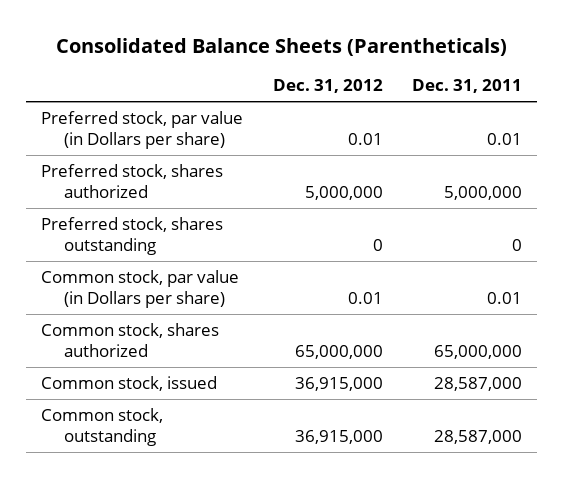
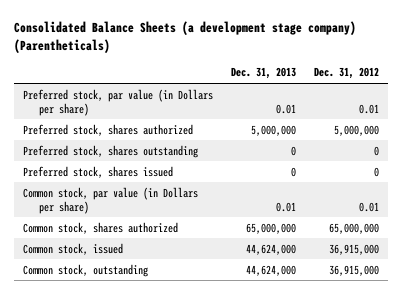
[55,37,507,56] Consolidated Balance Sheets (Parentheticals) -> [14,21,357,54] Consolidated Balance Sheets (a development stage company) (Parentheticals)
[412,79,523,94] Dec. 31, 2011 -> none
none -> [231,67,297,80] Dec. 31, 2013
none -> [23,165,174,178] Preferred stock, shares issued

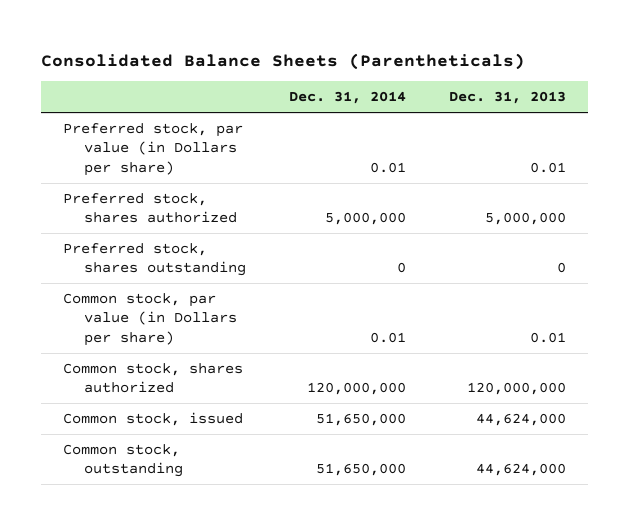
[14,21,357,54] Consolidated Balance Sheets (a development stage company) (Parentheticals) -> [41,52,526,70] Consolidated Balance Sheets (Parentheticals)
[313,67,379,80] Dec. 31, 2012 -> none
none -> [289,91,407,105] Dec. 31, 2014
[23,165,174,178] Preferred stock, shares issued -> none
[246,222,297,234] 65,000,000 -> [467,382,567,396] 120,000,000

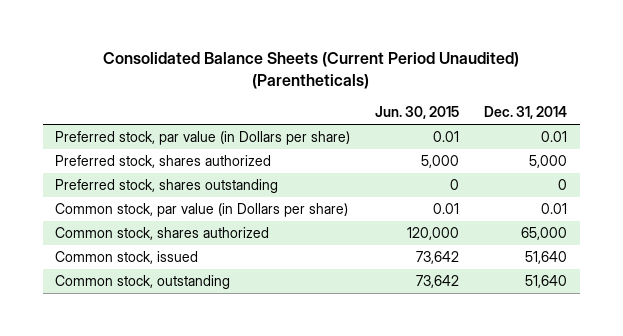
[41,52,526,70] Consolidated Balance Sheets (Parentheticals) -> [103,52,520,90] Consolidated Balance Sheets (Current Period Unaudited) (Parentheticals)
[449,91,567,105] Dec. 31, 2013 -> none
none -> [375,106,460,120] Jun. 30, 2015
[325,212,407,226] 5,000,000 -> [529,155,568,169] 5,000
[307,382,407,396] 120,000,000 -> [521,227,568,241] 65,000
[316,413,407,427] 51,650,000 -> [525,251,568,265] 51,640
[316,463,407,477] 51,650,000 -> [525,275,568,289] 51,640

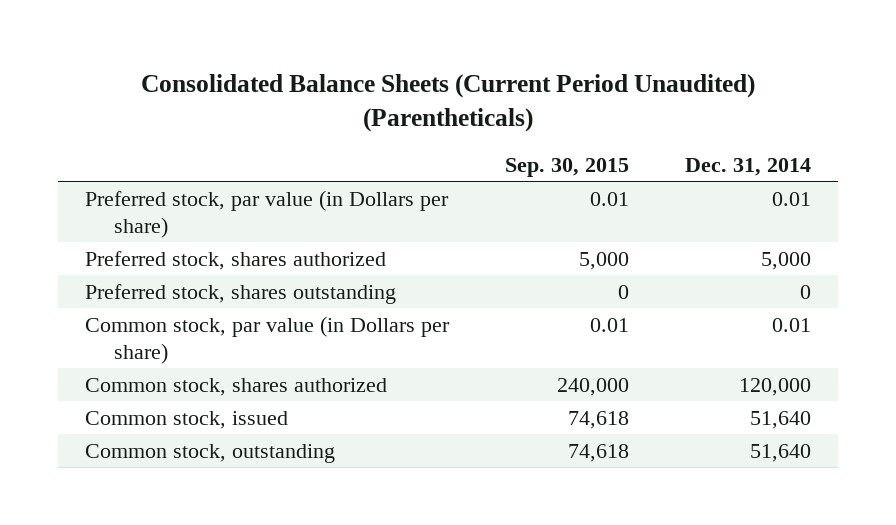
[375,106,460,120] Jun. 30, 2015 -> none
none -> [505,157,630,177] Sep. 30, 2015
[521,227,568,241] 65,000 -> [738,377,811,396] 120,000

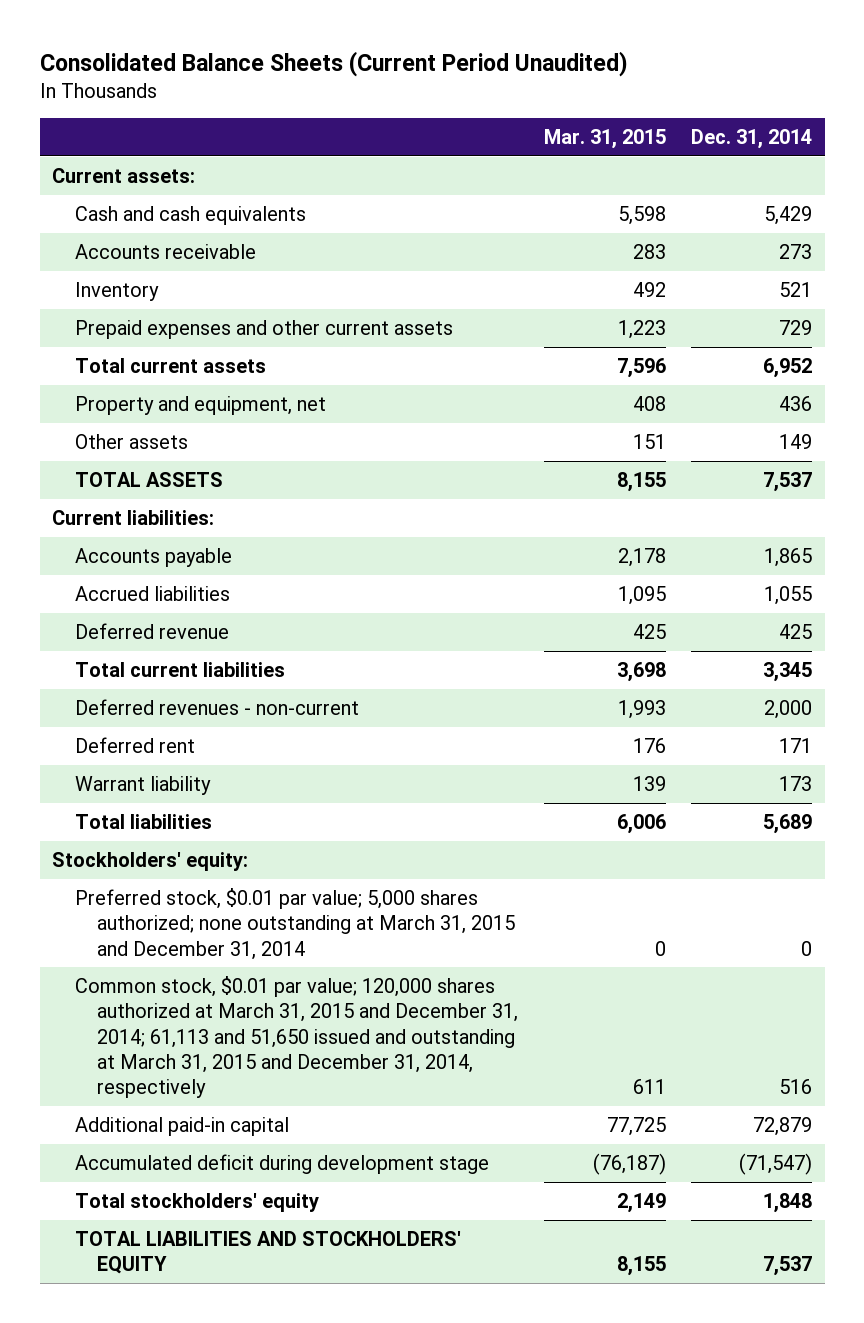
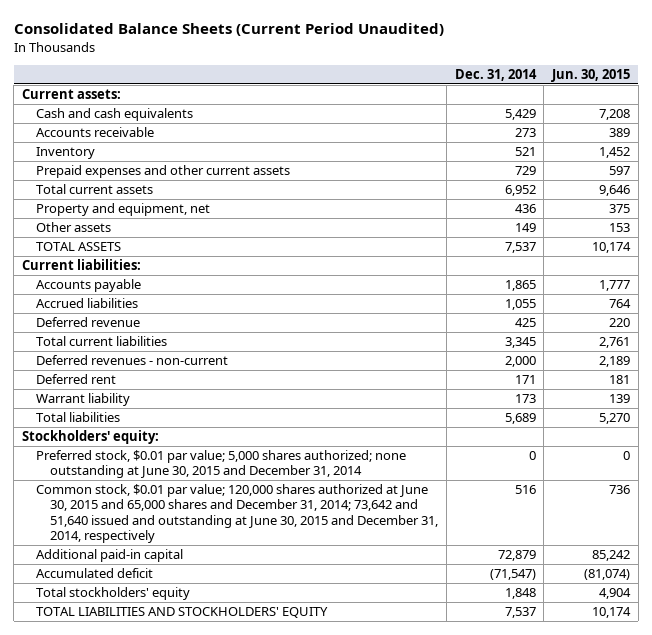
[543,129,666,150] Mar. 31, 2015 -> none
none -> [550,69,630,83] Jun. 30, 2015
[74,888,516,960] Preferred stock, $0.01 par value; 5,000 shares authorized; none outstanding at March 31, 2015 and December 31, 2014 -> [36,450,407,479] Preferred stock, $0.01 par value; 5,000 shares authorized; none outstanding at June 30, 2015 and December 31, 2014
[74,976,519,1099] Common stock, $0.01 par value; 120,000 shares authorized at March 31, 2015 and December 31, 2014; 61,113 and 51,650 issued and outstanding at March 31, 2015 and December 31, 2014, respectively -> [36,484,439,543] Common stock, $0.01 par value; 120,000 shares authorized at June 30, 2015 and 65,000 shares and December 31, 2014; 73,642 and 51,640 issued and outstanding at June 30, 2015 and December 31, 2014, respectively
[74,1154,489,1175] Accumulated deficit during development stage -> [36,568,154,579] Accumulated deficit

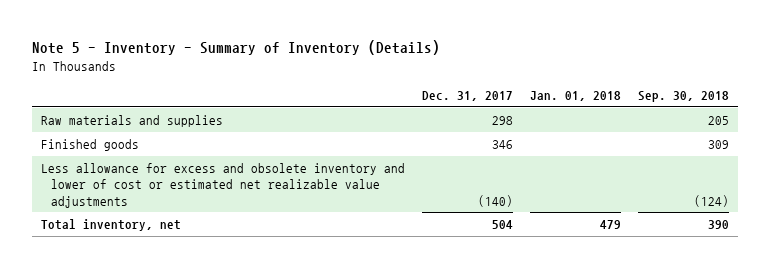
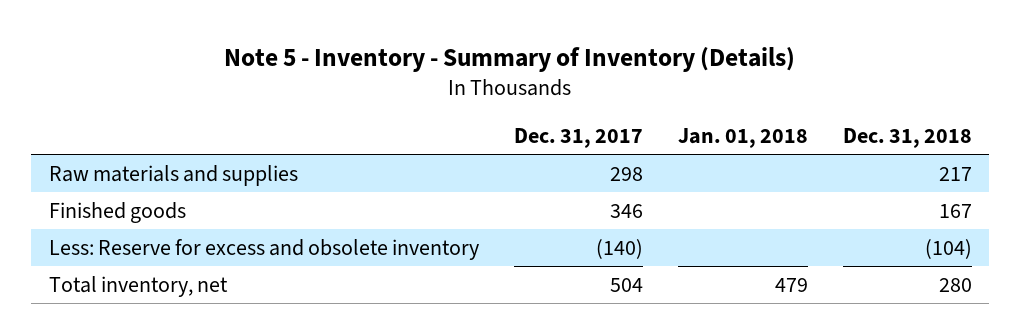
[638,90,730,102] Sep. 30, 2018 -> none
none -> [842,128,972,149] Dec. 31, 2018
[40,163,405,208] Less allowance for excess and obsolete inventory and lower of cost or estimated net realizable value adjustments -> [48,238,479,260] Less: Reserve for excess and obsolete inventory

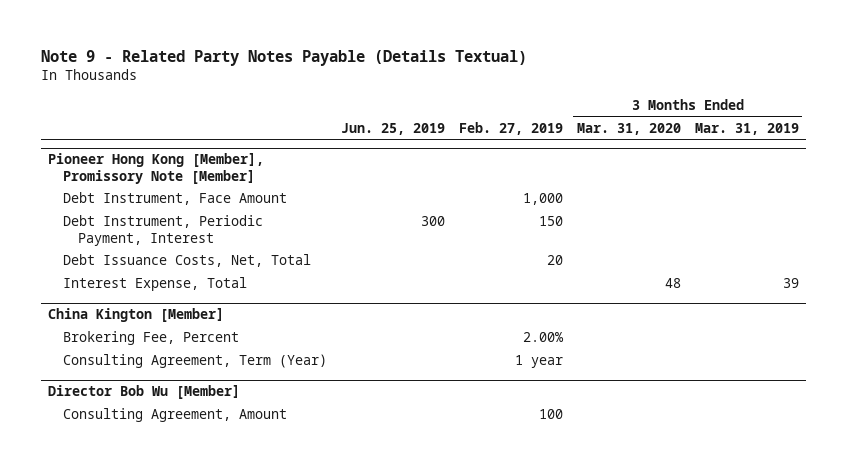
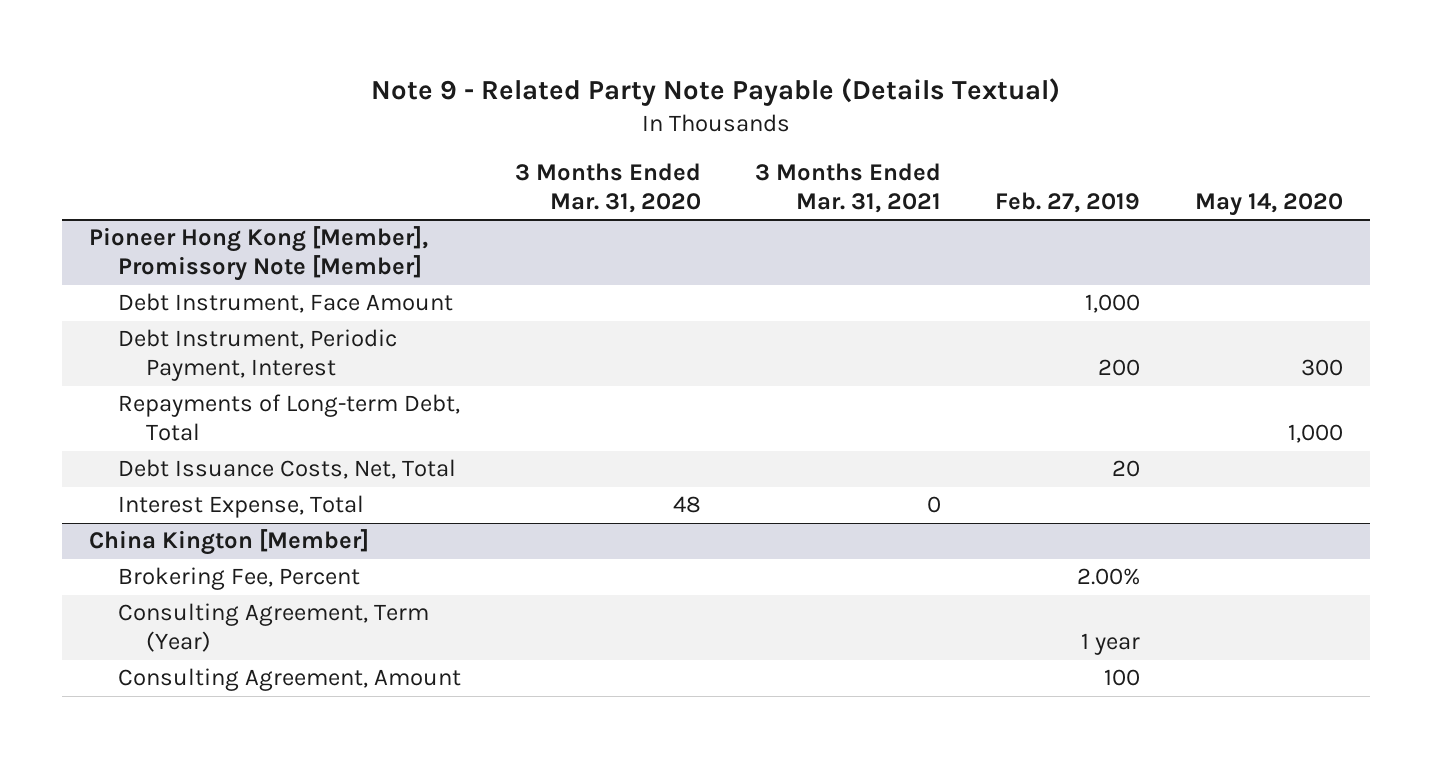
[40,50,527,67] Note 9 - Related Party Notes Payable (Details Textual) -> [370,77,1060,106] Note 9 - Related Party Note Payable (Details Textual)
[340,122,445,135] Jun. 25, 2019 -> none
[694,122,799,135] Mar. 31, 2019 -> none
none -> [755,163,942,213] 3 Months Ended Mar. 31, 2021
none -> [1194,192,1343,216] May 14, 2020
[538,216,563,227] 150 -> [1098,359,1141,377] 200
none -> [117,394,460,442] Repayments of Long-term Debt, Total
[47,385,240,400] Director Bob Wu [Member] -> none

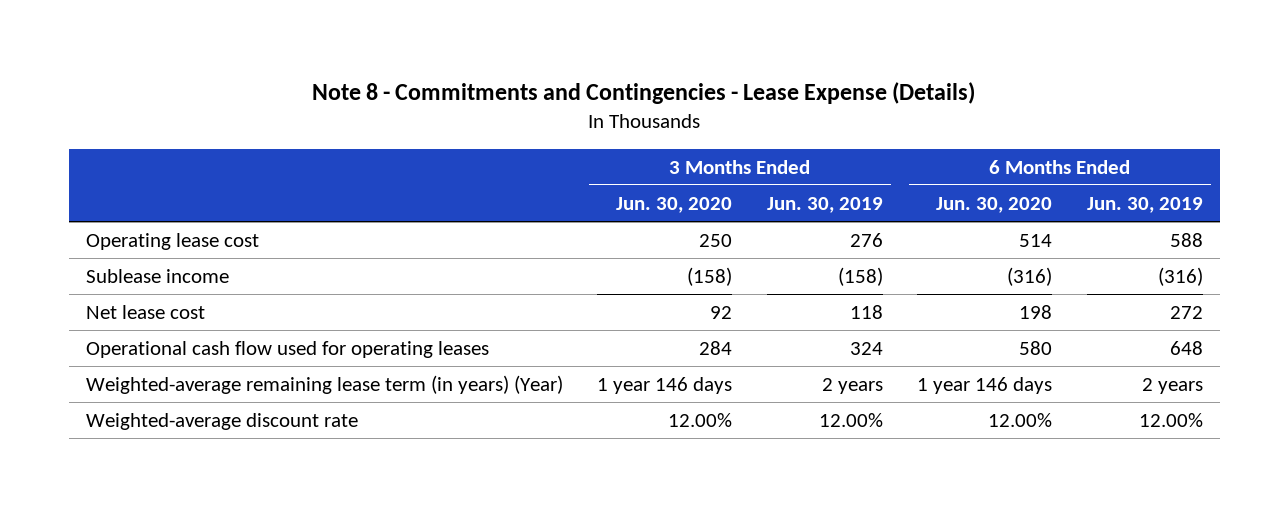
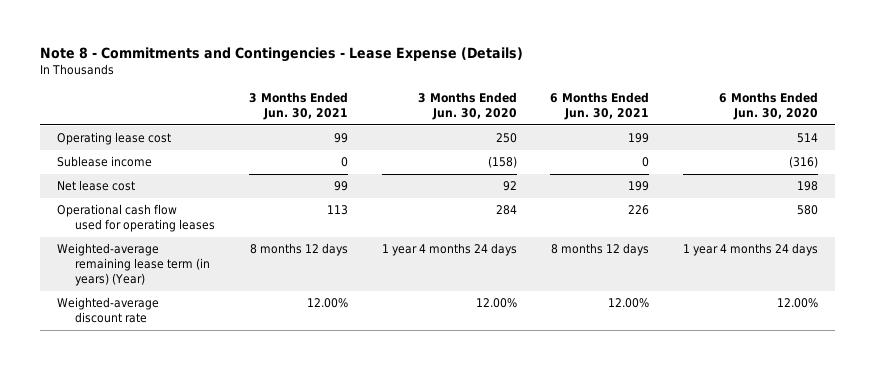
[766,196,883,213] Jun. 30, 2019 -> none
[1086,196,1203,213] Jun. 30, 2019 -> none
none -> [248,91,348,121] 3 Months Ended Jun. 30, 2021
none -> [550,91,650,121] 6 Months Ended Jun. 30, 2021
[597,376,733,394] 1 year 146 days -> [381,243,517,257] 1 year 4 months 24 days
[917,376,1053,394] 1 year 146 days -> [683,243,819,257] 1 year 4 months 24 days

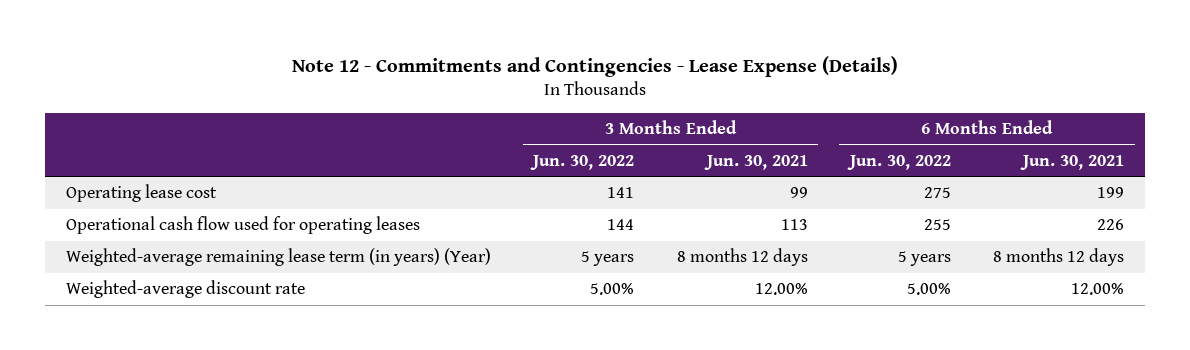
[40,47,524,63] Note 8 - Commitments and Contingencies - Lease Expense (Details) -> [292,56,899,78] Note 12 - Commitments and Contingencies - Lease Expense (Details)
[417,91,517,121] 3 Months Ended Jun. 30, 2020 -> none
[719,91,819,121] 6 Months Ended Jun. 30, 2020 -> none
none -> [530,154,635,170] Jun. 30, 2022
none -> [846,154,951,170] Jun. 30, 2022
[57,156,153,168] Sublease income -> none
[57,180,136,192] Net lease cost -> none

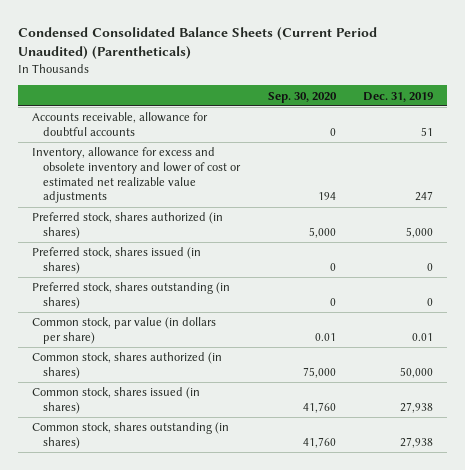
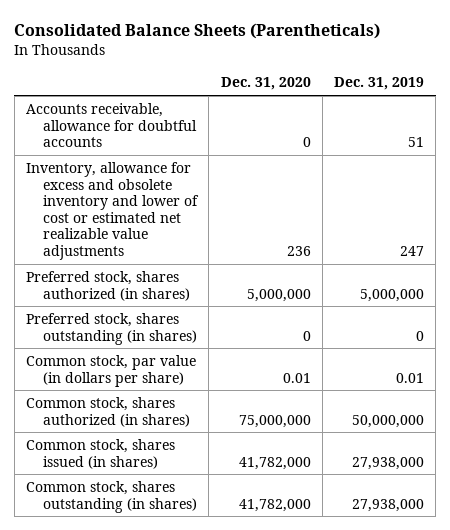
[17,27,377,60] Condensed Consolidated Balance Sheets (Current Period Unaudited) (Parentheticals) -> [14,23,381,40] Consolidated Balance Sheets (Parentheticals)
[267,91,337,103] Sep. 30, 2020 -> none
none -> [220,77,311,91] Dec. 31, 2020
[31,247,201,274] Preferred stock, shares issued (in shares) -> none
[406,226,434,238] 5,000 -> [359,288,424,302] 5,000,000
[400,366,434,378] 50,000 -> [351,414,424,428] 50,000,000
[400,401,434,413] 27,938 -> [351,456,424,470] 27,938,000
[400,436,434,448] 27,938 -> [351,498,424,512] 27,938,000

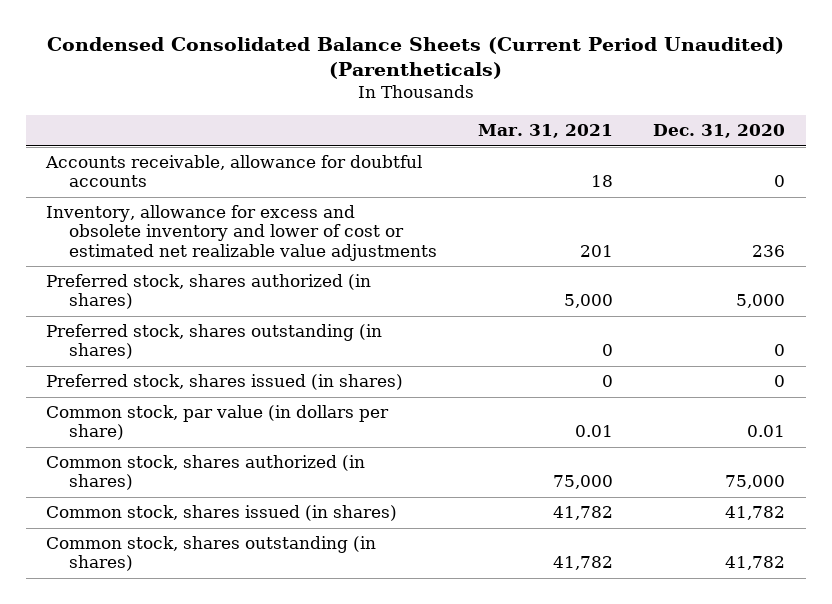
[14,23,381,40] Consolidated Balance Sheets (Parentheticals) -> [46,37,784,80] Condensed Consolidated Balance Sheets (Current Period Unaudited) (Parentheticals)
[333,77,424,91] Dec. 31, 2019 -> none
none -> [477,124,613,139] Mar. 31, 2021
[246,288,311,302] 5,000,000 -> [736,294,786,309] 5,000
none -> [46,374,404,391] Preferred stock, shares issued (in shares)
[238,414,311,428] 75,000,000 -> [725,475,786,490] 75,000
[238,456,311,470] 41,782,000 -> [725,506,786,521] 41,782
[238,498,311,512] 41,782,000 -> [725,556,786,571] 41,782

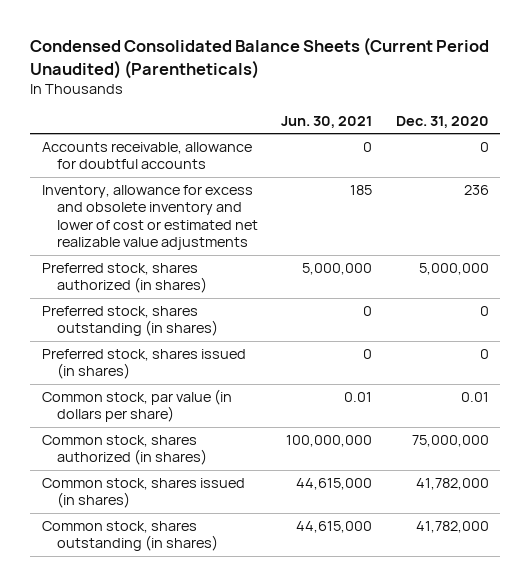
[477,124,613,139] Mar. 31, 2021 -> none
none -> [281,115,373,128] Jun. 30, 2021
[736,294,786,309] 5,000 -> [418,262,489,275] 5,000,000
[725,475,786,490] 75,000 -> [411,434,489,447] 75,000,000
[725,506,786,521] 41,782 -> [415,477,489,490] 41,782,000
[725,556,786,571] 41,782 -> [415,520,489,533] 41,782,000

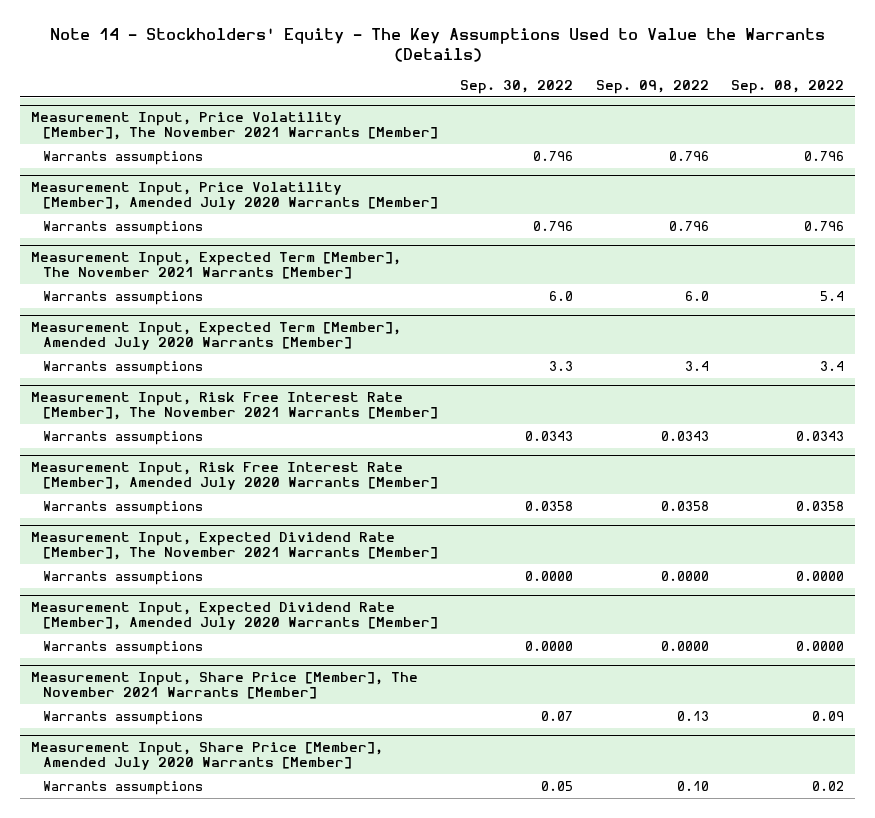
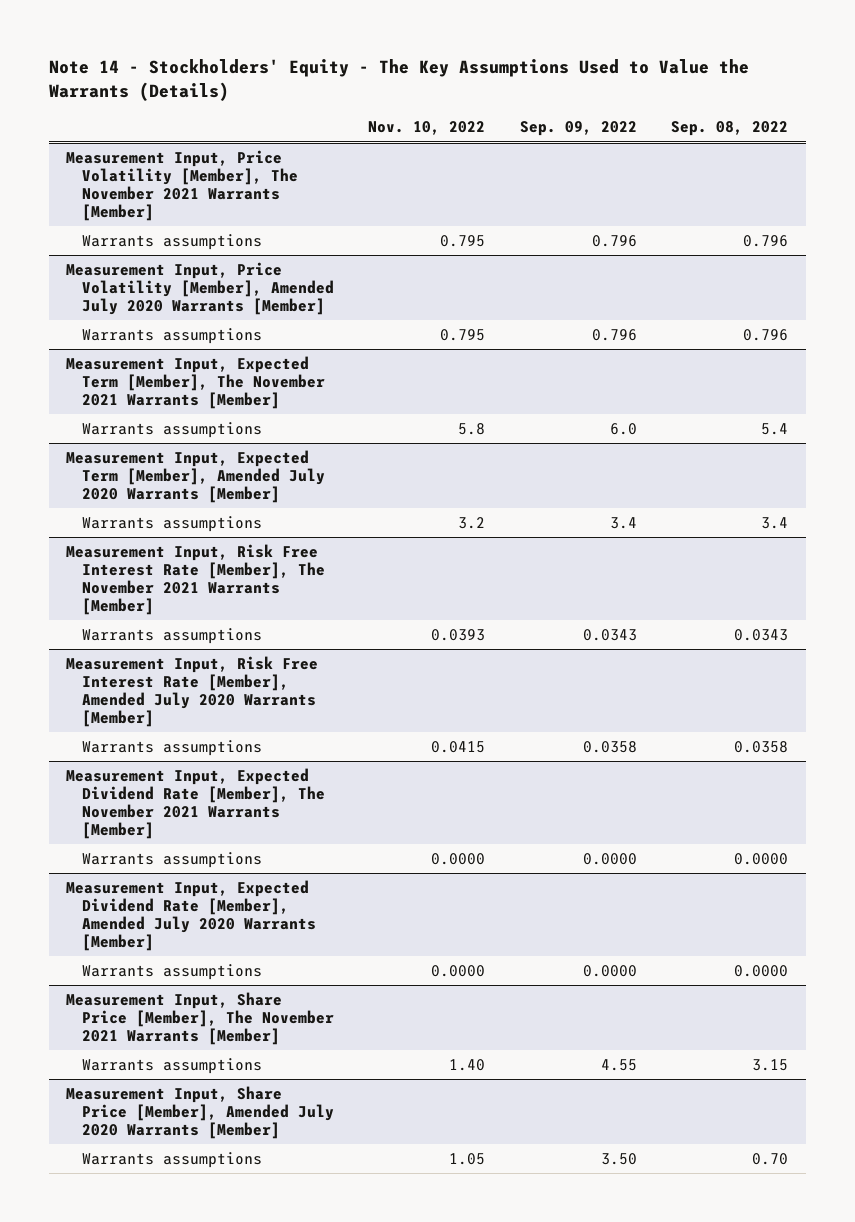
[460,79,574,94] Sep. 30, 2022 -> none
none -> [368,121,486,136] Nov. 10, 2022
[676,710,709,721] 0.13 -> [600,1059,637,1072] 4.55
[812,710,845,721] 0.09 -> [752,1059,789,1072] 3.15
[676,780,709,791] 0.10 -> [600,1153,637,1166] 3.50
[812,780,845,791] 0.02 -> [752,1153,789,1166] 0.70

